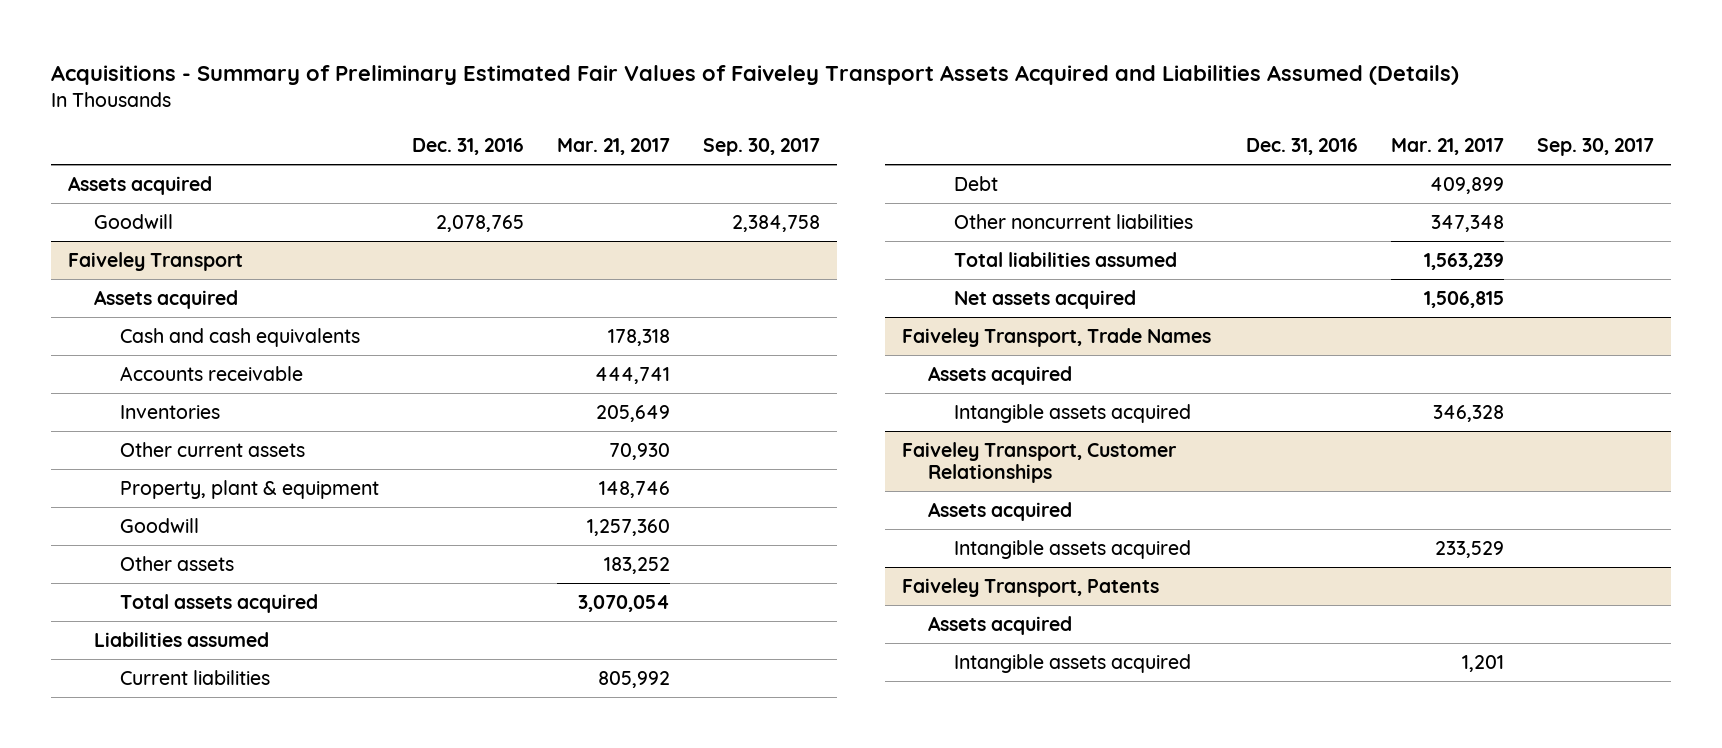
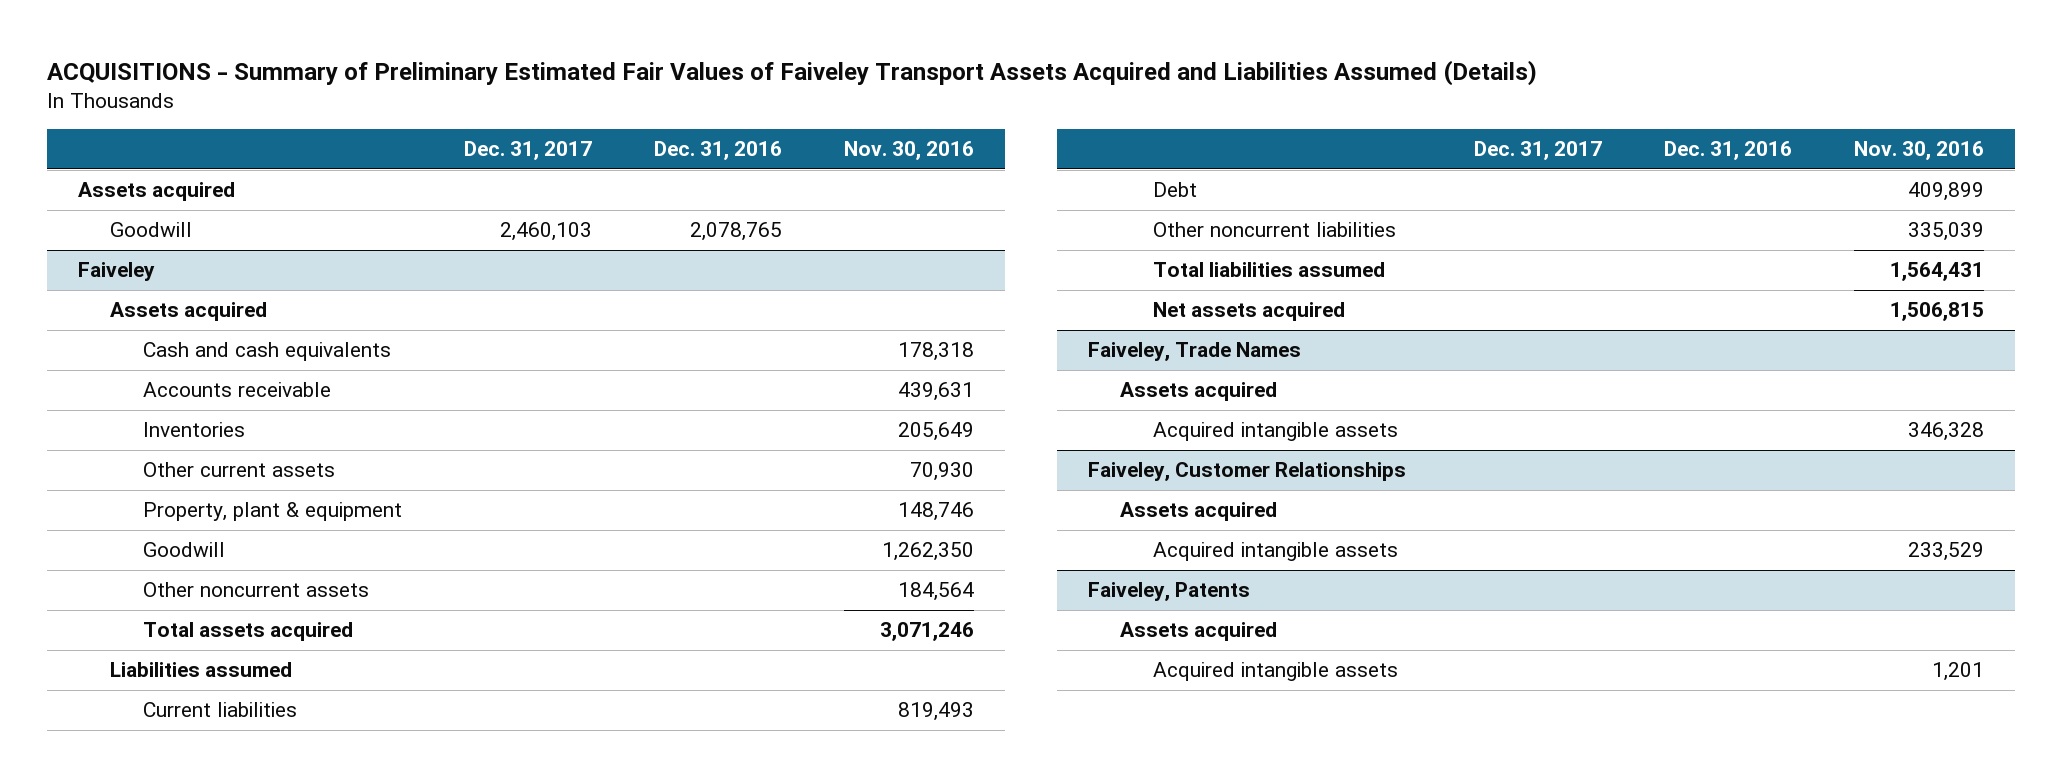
[51,65,1460,86] Acquisitions - Summary of Preliminary Estimated Fair Values of Faiveley Transport Assets Acquired and Liabilities Assumed (Details) -> [47,59,1538,86] ACQUISITIONS - Summary of Preliminary Estimated Fair Values of Faiveley Transport Assets Acquired and Liabilities Assumed (Details)
[557,138,671,156] Mar. 21, 2017 -> none
[703,138,821,157] Sep. 30, 2017 -> none
none -> [463,141,592,161] Dec. 31, 2017
none -> [843,141,974,161] Nov. 30, 2016
[67,251,243,271] Faiveley Transport -> [78,262,156,282] Faiveley
[120,555,235,571] Other assets -> [142,582,369,598] Other noncurrent assets
[901,327,1211,347] Faiveley Transport, Trade Names -> [1088,342,1302,362] Faiveley, Trade Names
[953,403,1191,423] Intangible assets acquired -> [1152,422,1398,442] Acquired intangible assets
[901,441,1177,484] Faiveley Transport, Customer Relationships -> [1088,462,1407,482] Faiveley, Customer Relationships
[953,539,1191,559] Intangible assets acquired -> [1152,542,1398,562] Acquired intangible assets
[901,577,1159,597] Faiveley Transport, Patents -> [1088,582,1251,602] Faiveley, Patents
[953,653,1191,673] Intangible assets acquired -> [1152,662,1398,682] Acquired intangible assets

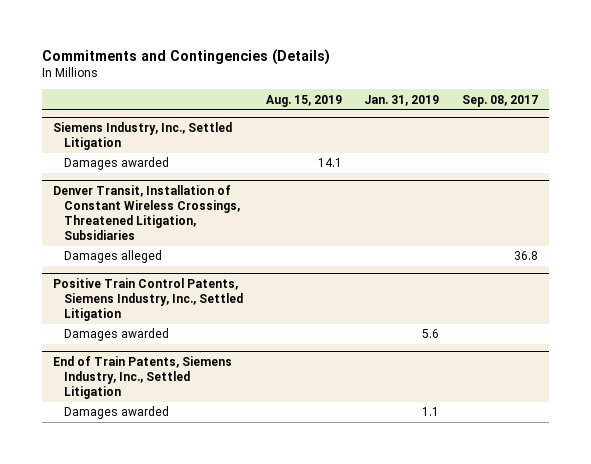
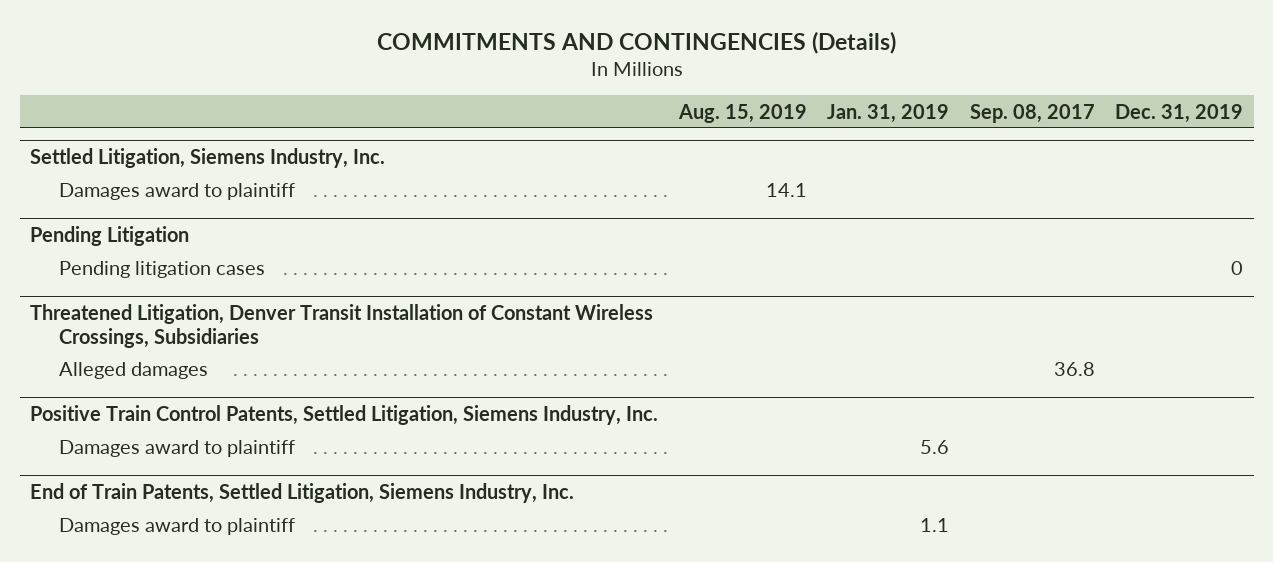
[42,49,331,66] Commitments and Contingencies (Details) -> [376,30,896,54] COMMITMENTS AND CONTINGENCIES (Details)
none -> [1115,103,1244,123] Dec. 31, 2019
[53,121,233,150] Siemens Industry, Inc., Settled Litigation -> [29,148,385,169] Settled Litigation, Siemens Industry, Inc.
[64,157,170,171] Damages awarded -> [59,183,296,201] Damages award to plaintiff
none -> [29,226,189,247] Pending Litigation
none -> [59,261,266,279] Pending litigation cases
[53,184,241,241] Denver Transit, Installation of Constant Wireless Crossings, Threatened Litigation, Subsidiaries -> [29,304,653,348] Threatened Litigation, Denver Transit Installation of Constant Wireless Crossings, Subsidiaries
[64,250,163,264] Damages alleged -> [59,362,209,380] Alleged damages
[53,277,244,322] Positive Train Control Patents, Siemens Industry, Inc., Settled Litigation -> [29,405,658,426] Positive Train Control Patents, Settled Litigation, Siemens Industry, Inc.
[64,328,170,342] Damages awarded -> [59,440,296,458] Damages award to plaintiff
[53,355,233,400] End of Train Patents, Siemens Industry, Inc., Settled Litigation -> [29,483,574,504] End of Train Patents, Settled Litigation, Siemens Industry, Inc.
[64,406,170,420] Damages awarded -> [59,518,296,536] Damages award to plaintiff

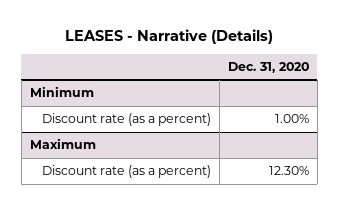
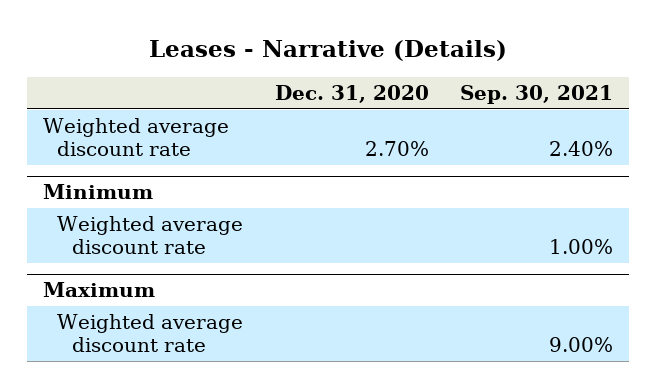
[65,28,274,44] LEASES - Narrative (Details) -> [148,40,507,62] Leases - Narrative (Details)
none -> [460,84,614,104] Sep. 30, 2021
none -> [42,117,229,156] Weighted average discount rate
[41,113,211,127] Discount rate (as a percent) -> none
none -> [57,215,244,254] Weighted average discount rate
[41,165,211,179] Discount rate (as a percent) -> none
none -> [57,313,244,352] Weighted average discount rate

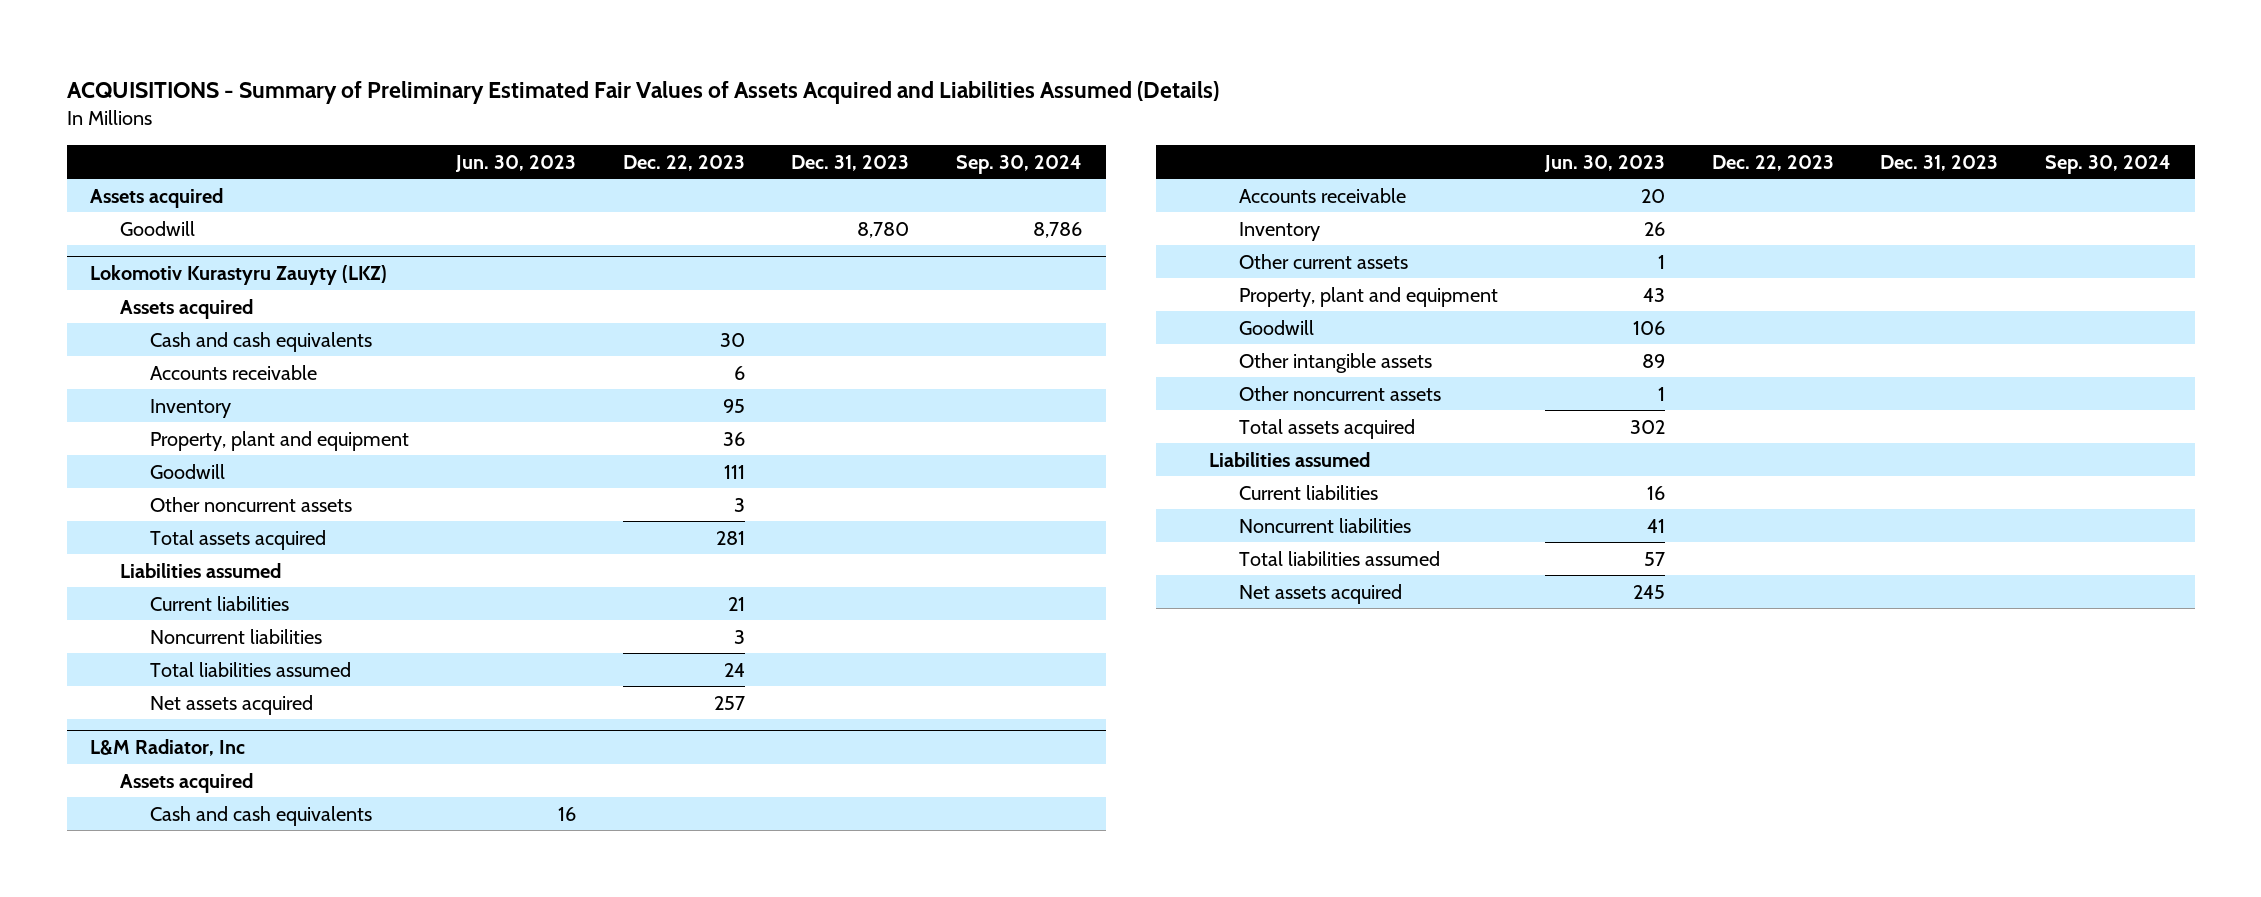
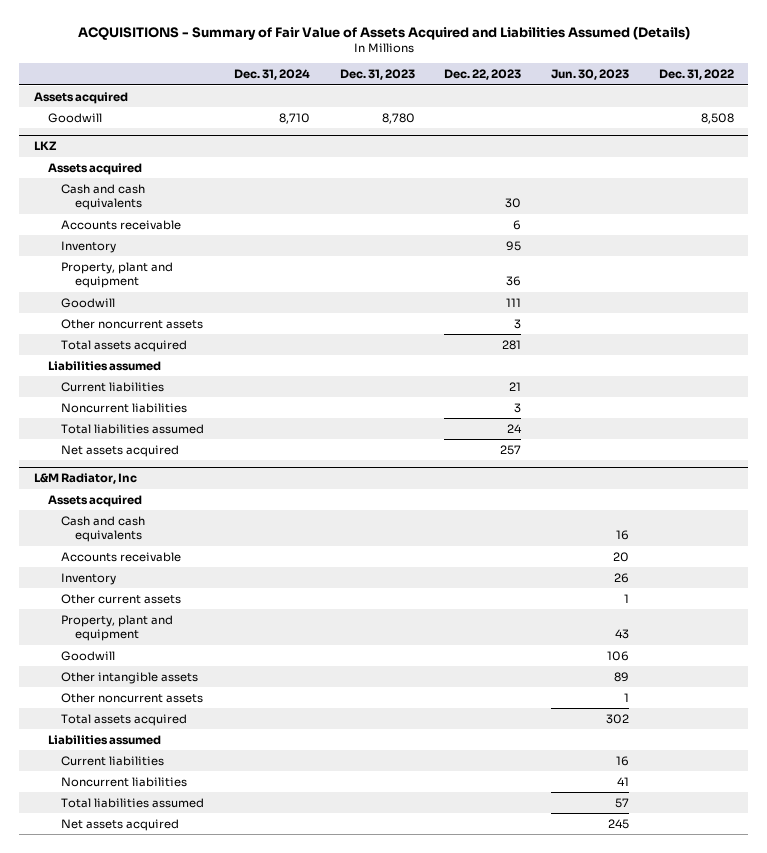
[66,80,1219,104] ACQUISITIONS - Summary of Preliminary Estimated Fair Values of Assets Acquired and Liabilities Assumed (Details) -> [77,25,690,40] ACQUISITIONS - Summary of Fair Value of Assets Acquired and Liabilities Assumed (Details)
[956,154,1083,174] Sep. 30, 2024 -> none
none -> [234,69,311,81] Dec. 31, 2024
none -> [658,69,734,81] Dec. 31, 2022
[90,265,388,286] Lokomotiv Kurastyru Zauyty (LKZ) -> [33,141,57,151] LKZ

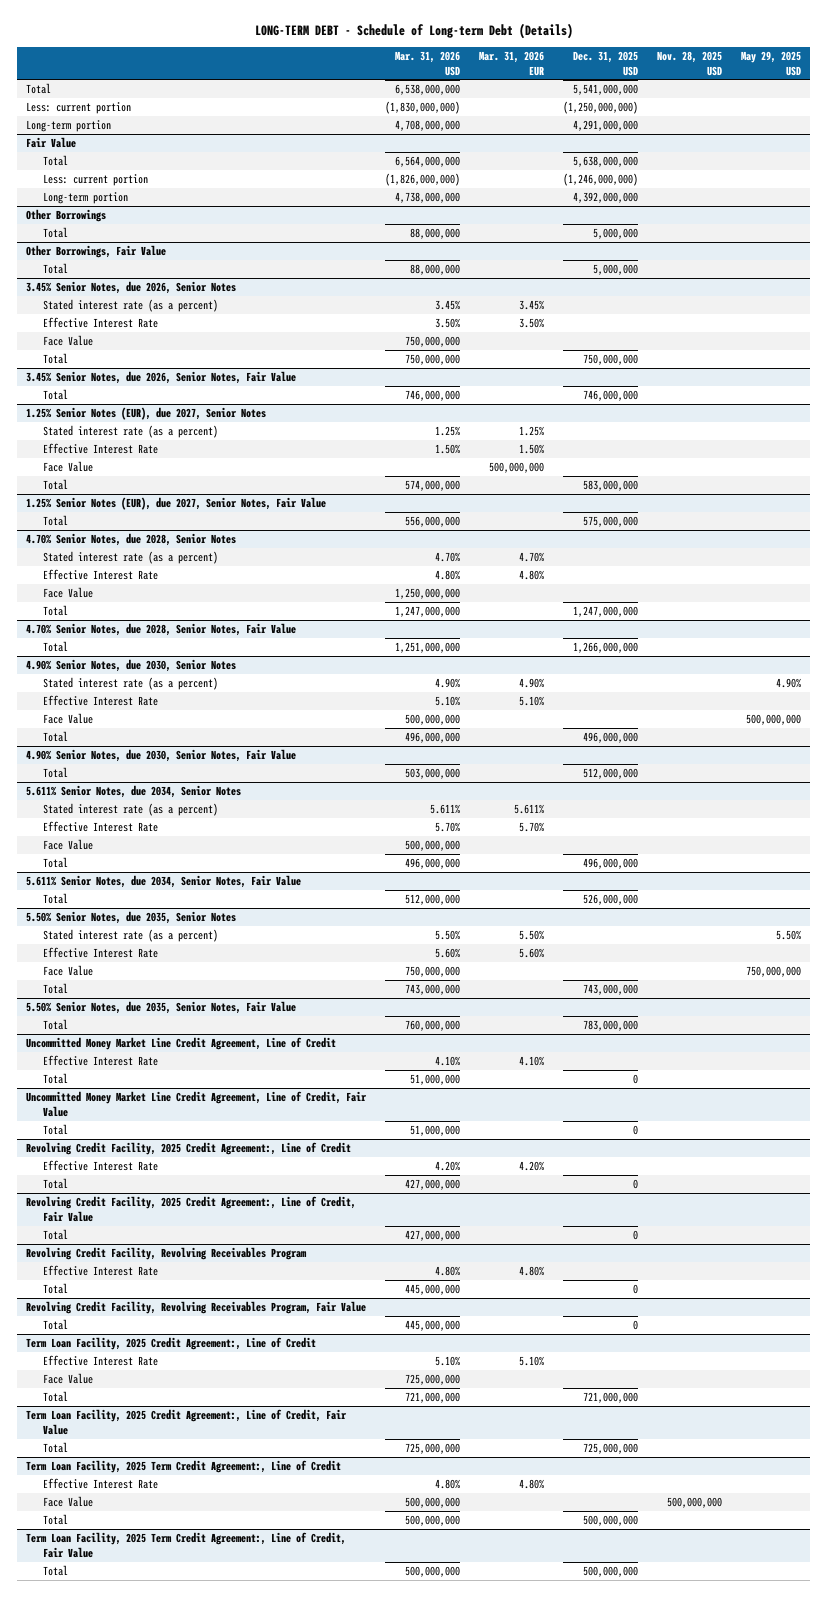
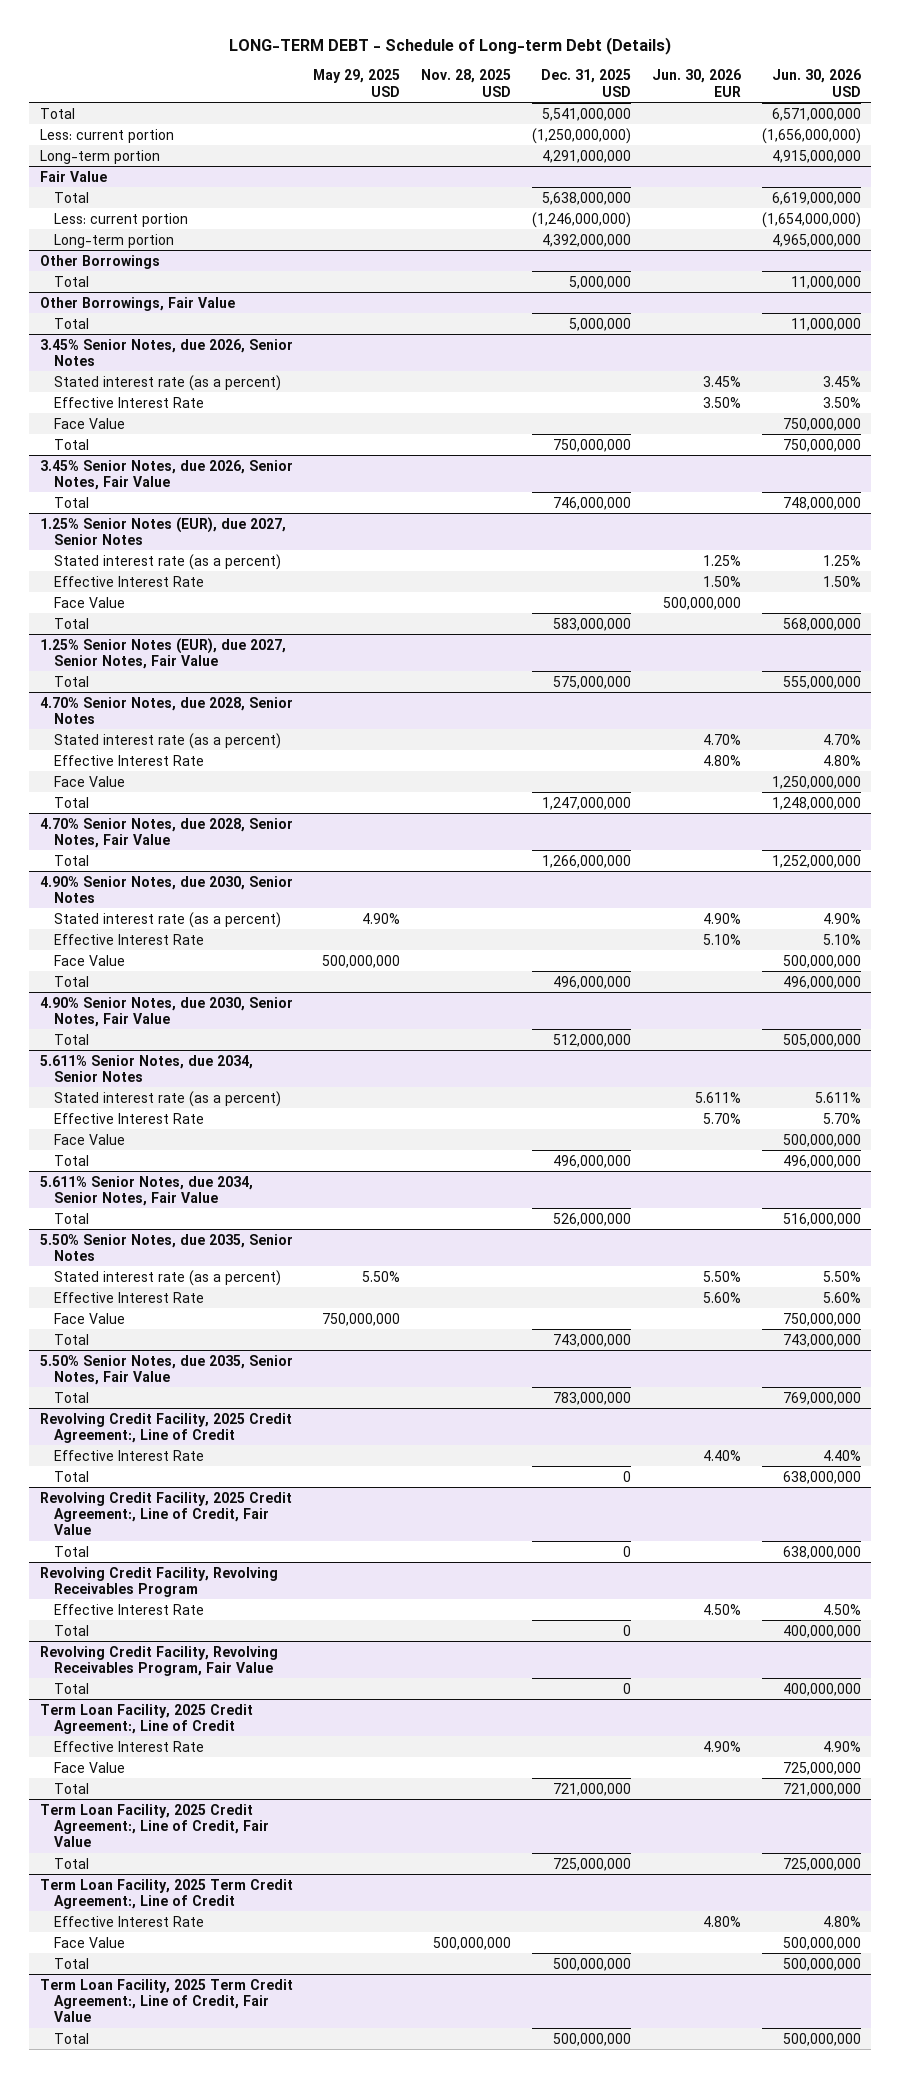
[395,50,461,76] Mar. 31, 2026 USD -> none
[479,50,545,76] Mar. 31, 2026 EUR -> none
none -> [651,69,741,97] Jun. 30, 2026 EUR
none -> [771,69,861,97] Jun. 30, 2026 USD
[26,1037,337,1051] Uncommitted Money Market Line Credit Agreement, Line of Credit -> none
[42,1055,158,1067] Effective Interest Rate -> none
[42,1073,68,1085] Total -> none
[26,1091,368,1117] Uncommitted Money Market Line Credit Agreement, Line of Credit, Fair Value -> none
[42,1124,68,1136] Total -> none

